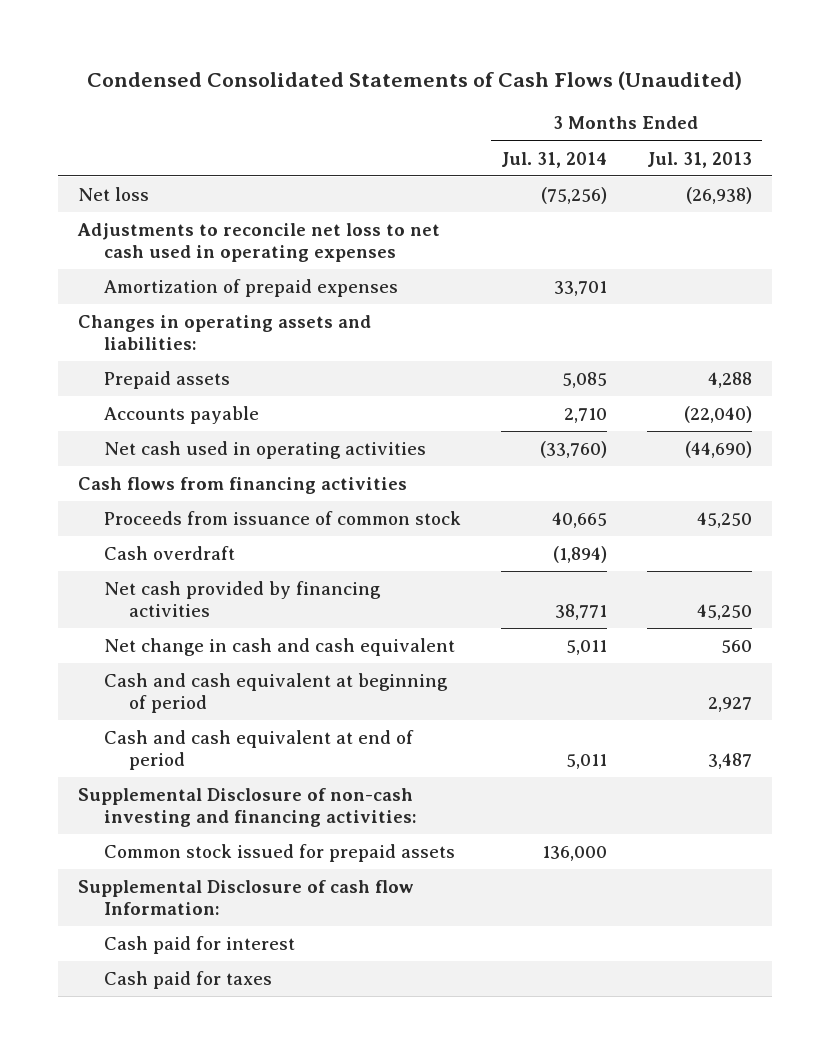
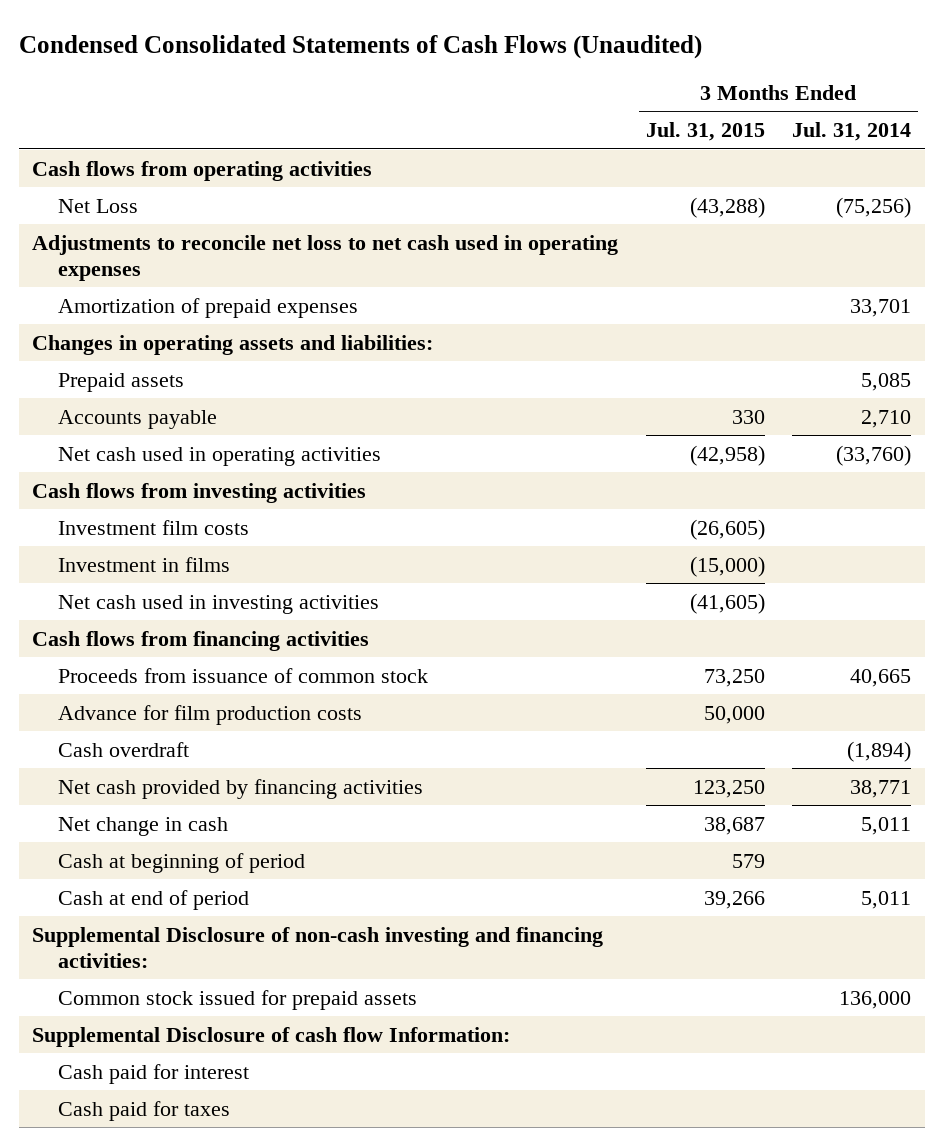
[646,151,752,168] Jul. 31, 2013 -> none
none -> [645,122,765,142] Jul. 31, 2015
none -> [32,160,373,181] Cash flows from operating activities
[78,187,150,202] Net loss -> [57,198,138,213] Net Loss
none -> [32,482,367,503] Cash flows from investing activities
none -> [57,519,249,535] Investment film costs
none -> [57,556,230,572] Investment in films
none -> [57,594,379,614] Net cash used in investing activities
none -> [57,704,362,725] Advance for film production costs
[103,638,455,657] Net change in cash and cash equivalent -> [57,816,228,836] Net change in cash
[103,673,448,714] Cash and cash equivalent at beginning of period -> [57,852,305,873] Cash at beginning of period
[103,730,414,771] Cash and cash equivalent at end of period -> [57,889,249,910] Cash at end of period

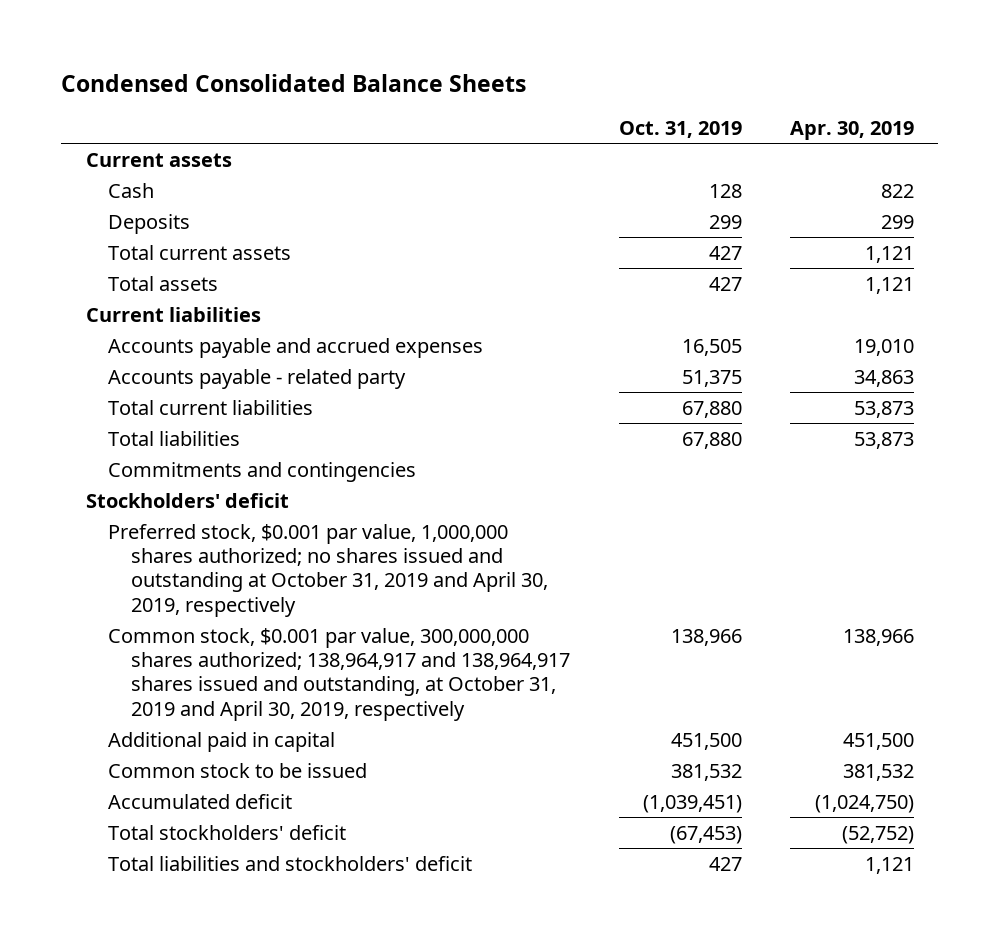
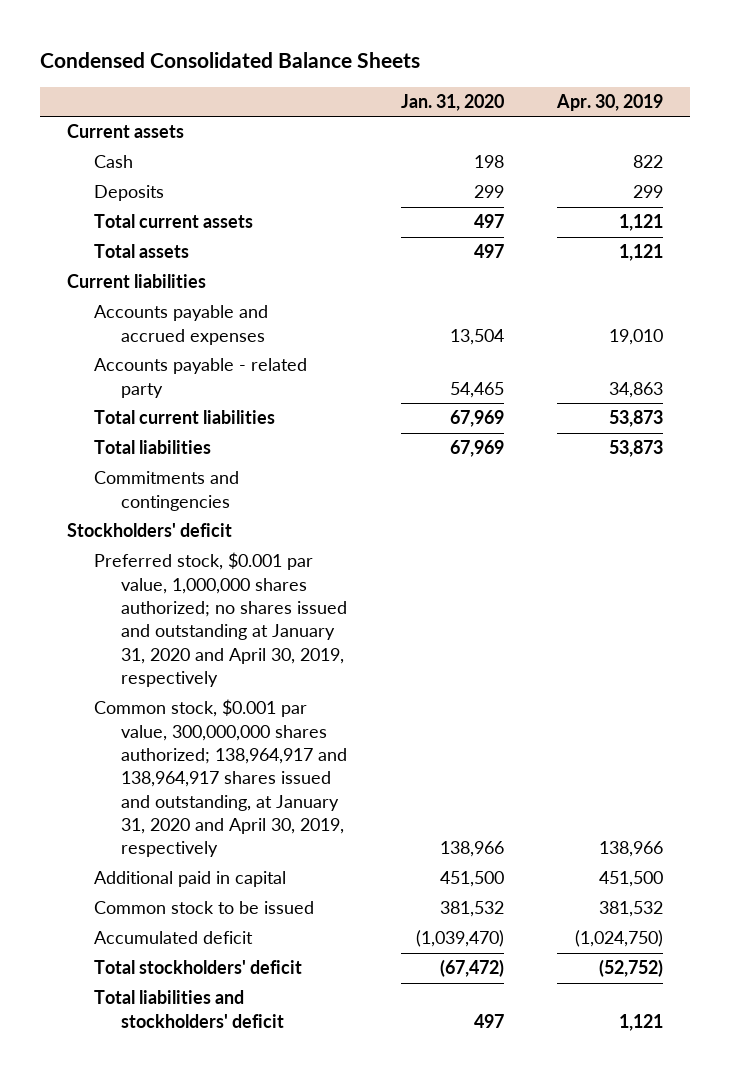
[618,120,742,138] Oct. 31, 2019 -> none
none -> [400,93,504,111] Jan. 31, 2020
[108,523,549,617] Preferred stock, $0.001 par value, 1,000,000 shares authorized; no shares issued and outstanding at October 31, 2019 and April 30, 2019, respectively -> [94,552,347,688] Preferred stock, $0.001 par value, 1,000,000 shares authorized; no shares issued and outstanding at January 31, 2020 and April 30, 2019, respectively
[108,627,571,721] Common stock, $0.001 par value, 300,000,000 shares authorized; 138,964,917 and 138,964,917 shares issued and outstanding, at October 31, 2019 and April 30, 2019, respectively -> [94,699,347,858] Common stock, $0.001 par value, 300,000,000 shares authorized; 138,964,917 and 138,964,917 shares issued and outstanding, at January 31, 2020 and April 30, 2019, respectively

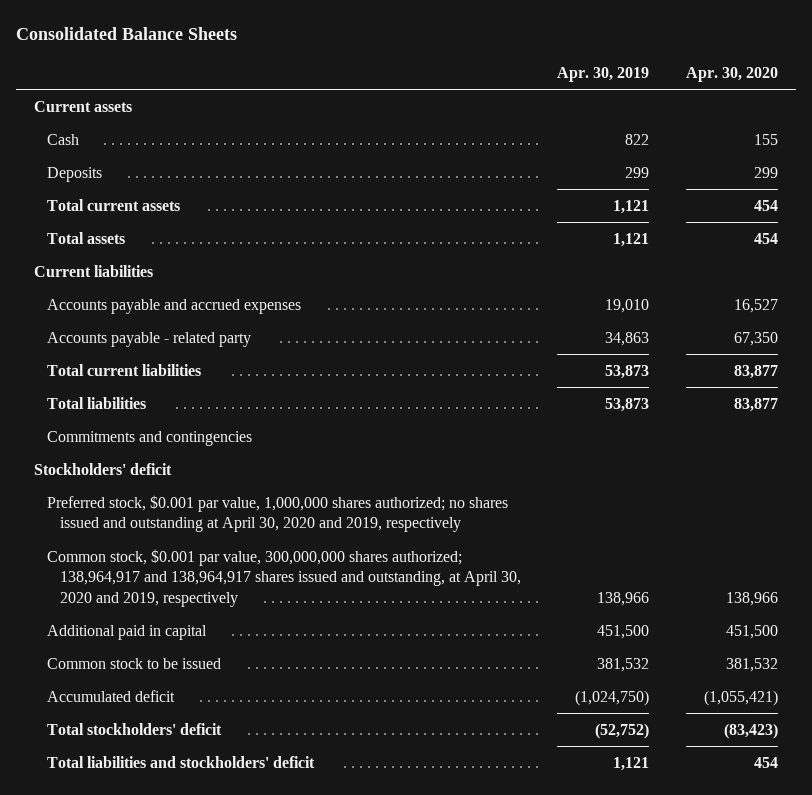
[40,52,421,69] Condensed Consolidated Balance Sheets -> [15,27,237,41] Consolidated Balance Sheets
[400,93,504,111] Jan. 31, 2020 -> none
none -> [685,66,778,82] Apr. 30, 2020
[94,552,347,688] Preferred stock, $0.001 par value, 1,000,000 shares authorized; no shares issued and outstanding at January 31, 2020 and April 30, 2019, respectively -> [46,494,508,533] Preferred stock, $0.001 par value, 1,000,000 shares authorized; no shares issued and outstanding at April 30, 2020 and 2019, respectively
[94,699,347,858] Common stock, $0.001 par value, 300,000,000 shares authorized; 138,964,917 and 138,964,917 shares issued and outstanding, at January 31, 2020 and April 30, 2019, respectively -> [46,548,521,607] Common stock, $0.001 par value, 300,000,000 shares authorized; 138,964,917 and 138,964,917 shares issued and outstanding, at April 30, 2020 and 2019, respectively

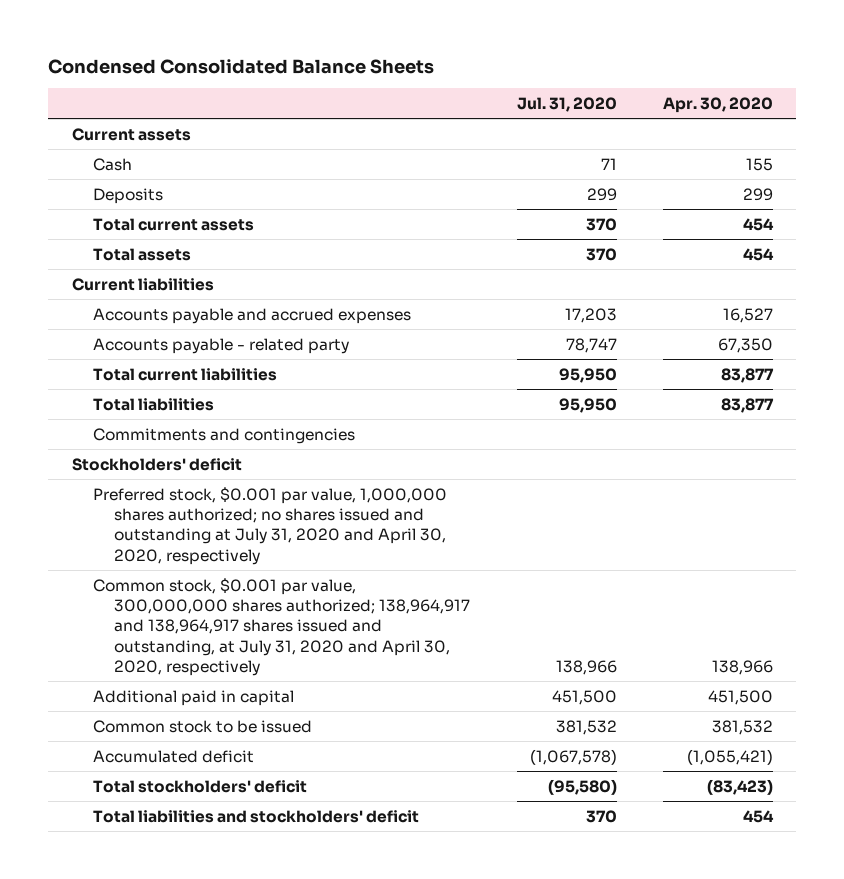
[15,27,237,41] Consolidated Balance Sheets -> [48,58,435,74] Condensed Consolidated Balance Sheets
[557,66,650,82] Apr. 30, 2019 -> none
none -> [516,97,617,113] Jul. 31, 2020
[46,494,508,533] Preferred stock, $0.001 par value, 1,000,000 shares authorized; no shares issued and outstanding at April 30, 2020 and 2019, respectively -> [92,486,447,565] Preferred stock, $0.001 par value, 1,000,000 shares authorized; no shares issued and outstanding at July 31, 2020 and April 30, 2020, respectively
[46,548,521,607] Common stock, $0.001 par value, 300,000,000 shares authorized; 138,964,917 and 138,964,917 shares issued and outstanding, at April 30, 2020 and 2019, respectively -> [92,577,471,676] Common stock, $0.001 par value, 300,000,000 shares authorized; 138,964,917 and 138,964,917 shares issued and outstanding, at July 31, 2020 and April 30, 2020, respectively

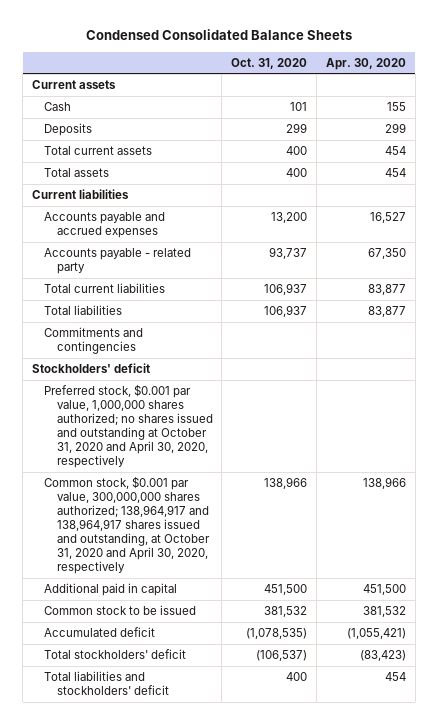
[516,97,617,113] Jul. 31, 2020 -> none
none -> [231,57,308,69] Oct. 31, 2020
[92,486,447,565] Preferred stock, $0.001 par value, 1,000,000 shares authorized; no shares issued and outstanding at July 31, 2020 and April 30, 2020, respectively -> [44,383,213,469] Preferred stock, $0.001 par value, 1,000,000 shares authorized; no shares issued and outstanding at October 31, 2020 and April 30, 2020, respectively
[92,577,471,676] Common stock, $0.001 par value, 300,000,000 shares authorized; 138,964,917 and 138,964,917 shares issued and outstanding, at July 31, 2020 and April 30, 2020, respectively -> [44,475,210,575] Common stock, $0.001 par value, 300,000,000 shares authorized; 138,964,917 and 138,964,917 shares issued and outstanding, at October 31, 2020 and April 30, 2020, respectively

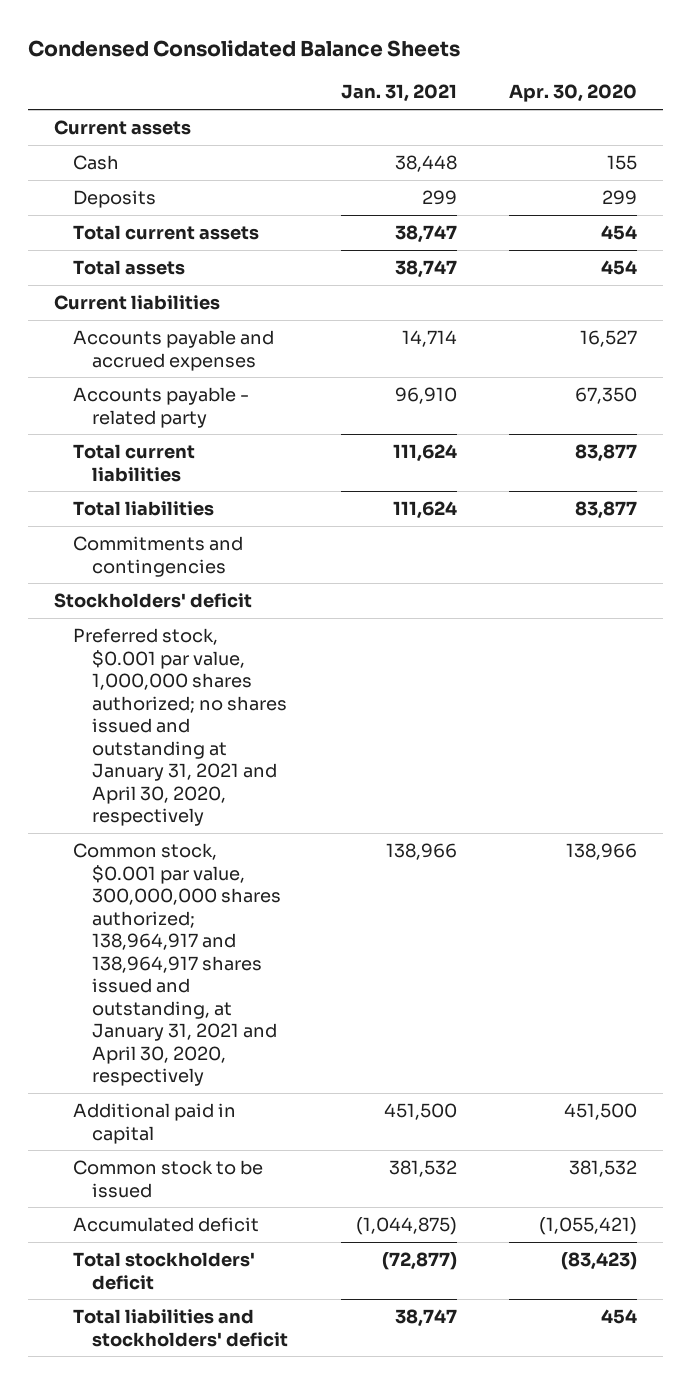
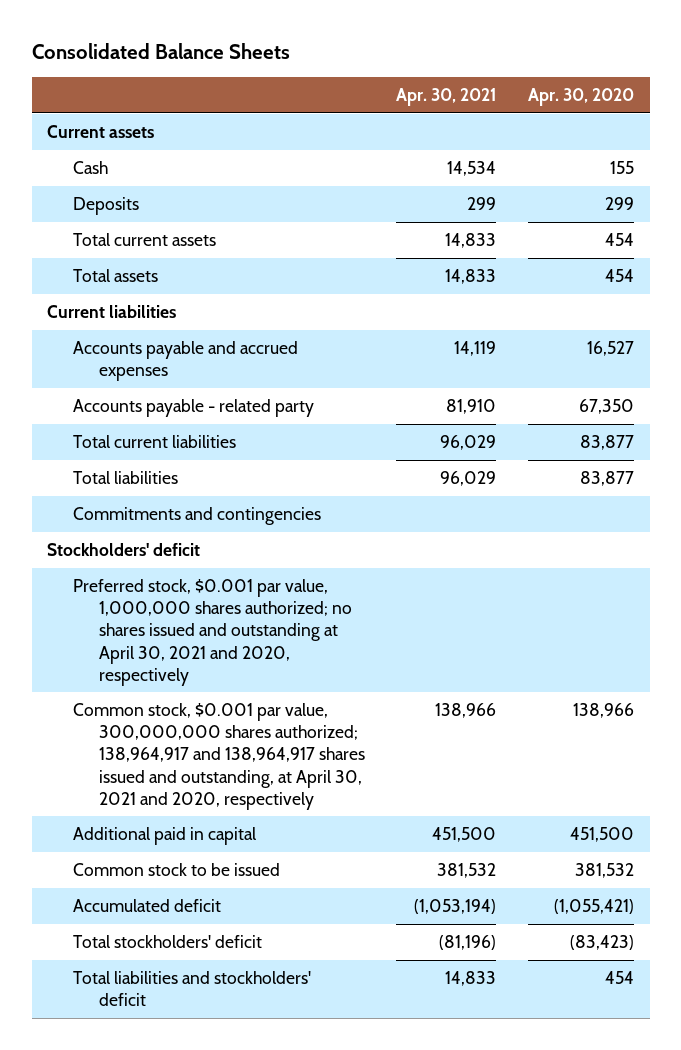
[28,40,461,58] Condensed Consolidated Balance Sheets -> [31,42,290,59] Consolidated Balance Sheets
[340,84,457,103] Jan. 31, 2021 -> none
none -> [396,87,497,106] Apr. 30, 2021
[73,628,288,827] Preferred stock, $0.001 par value, 1,000,000 shares authorized; no shares issued and outstanding at January 31, 2021 and April 30, 2020, respectively -> [72,579,352,686] Preferred stock, $0.001 par value, 1,000,000 shares authorized; no shares issued and outstanding at April 30, 2021 and 2020, respectively
[73,843,282,1087] Common stock, $0.001 par value, 300,000,000 shares authorized; 138,964,917 and 138,964,917 shares issued and outstanding, at January 31, 2021 and April 30, 2020, respectively -> [72,703,365,810] Common stock, $0.001 par value, 300,000,000 shares authorized; 138,964,917 and 138,964,917 shares issued and outstanding, at April 30, 2021 and 2020, respectively

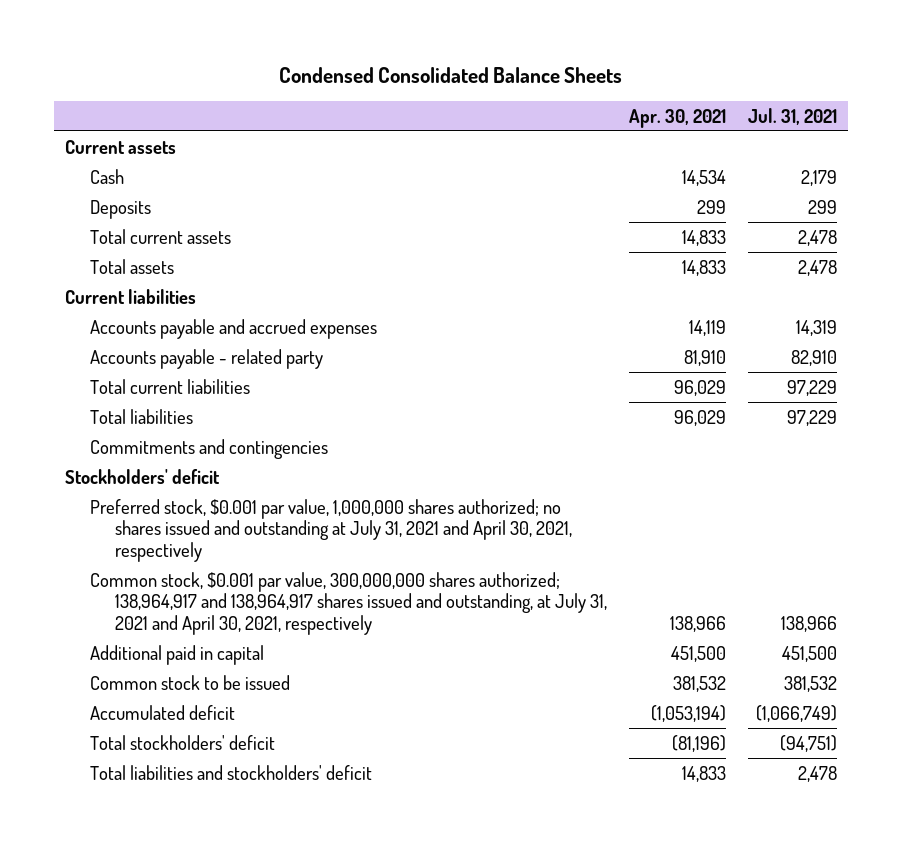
[31,42,290,59] Consolidated Balance Sheets -> [278,66,622,83] Condensed Consolidated Balance Sheets
[527,87,634,106] Apr. 30, 2020 -> none
none -> [747,107,837,125] Jul. 31, 2021
[72,579,352,686] Preferred stock, $0.001 par value, 1,000,000 shares authorized; no shares issued and outstanding at April 30, 2021 and 2020, respectively -> [90,498,573,562] Preferred stock, $0.001 par value, 1,000,000 shares authorized; no shares issued and outstanding at July 31, 2021 and April 30, 2021, respectively
[72,703,365,810] Common stock, $0.001 par value, 300,000,000 shares authorized; 138,964,917 and 138,964,917 shares issued and outstanding, at April 30, 2021 and 2020, respectively -> [90,571,608,635] Common stock, $0.001 par value, 300,000,000 shares authorized; 138,964,917 and 138,964,917 shares issued and outstanding, at July 31, 2021 and April 30, 2021, respectively

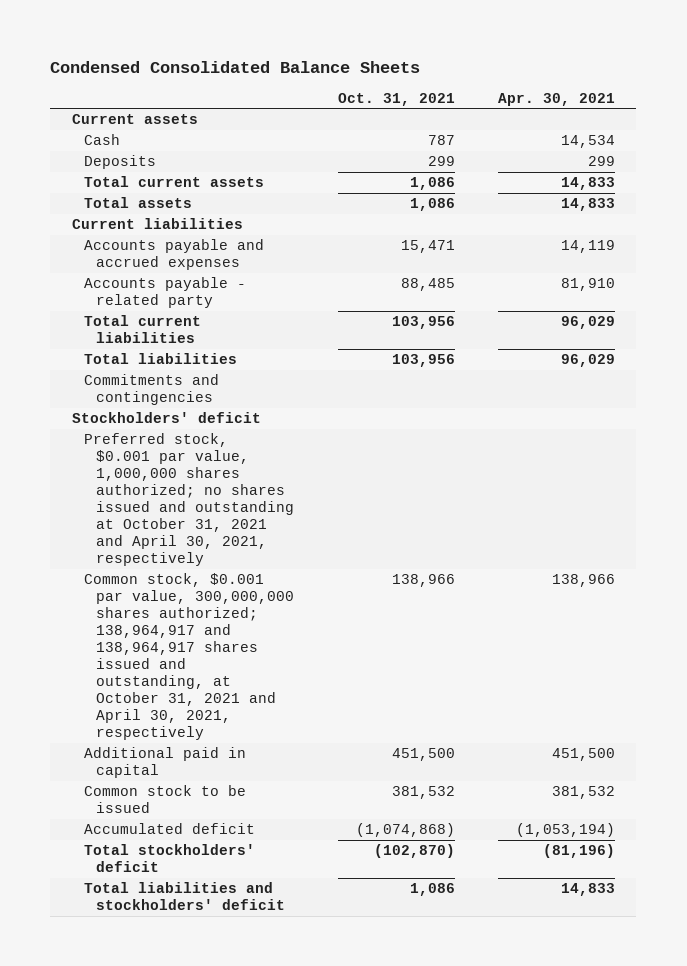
[747,107,837,125] Jul. 31, 2021 -> none
none -> [337,92,455,106] Oct. 31, 2021
[90,498,573,562] Preferred stock, $0.001 par value, 1,000,000 shares authorized; no shares issued and outstanding at July 31, 2021 and April 30, 2021, respectively -> [84,433,295,567] Preferred stock, $0.001 par value, 1,000,000 shares authorized; no shares issued and outstanding at October 31, 2021 and April 30, 2021, respectively
[90,571,608,635] Common stock, $0.001 par value, 300,000,000 shares authorized; 138,964,917 and 138,964,917 shares issued and outstanding, at July 31, 2021 and April 30, 2021, respectively -> [84,573,295,741] Common stock, $0.001 par value, 300,000,000 shares authorized; 138,964,917 and 138,964,917 shares issued and outstanding, at October 31, 2021 and April 30, 2021, respectively

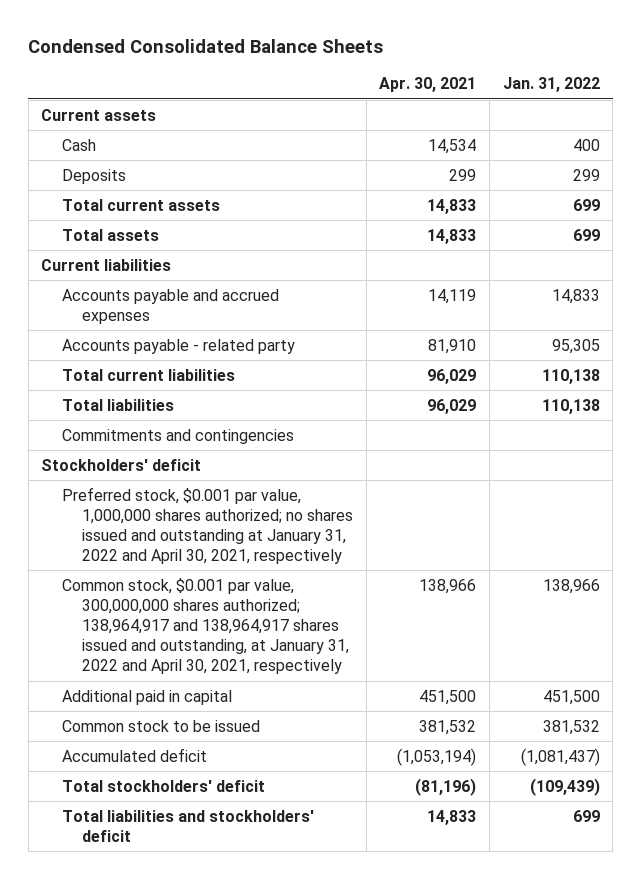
[337,92,455,106] Oct. 31, 2021 -> none
none -> [502,77,600,93] Jan. 31, 2022
[84,433,295,567] Preferred stock, $0.001 par value, 1,000,000 shares authorized; no shares issued and outstanding at October 31, 2021 and April 30, 2021, respectively -> [61,486,354,565] Preferred stock, $0.001 par value, 1,000,000 shares authorized; no shares issued and outstanding at January 31, 2022 and April 30, 2021, respectively
[84,573,295,741] Common stock, $0.001 par value, 300,000,000 shares authorized; 138,964,917 and 138,964,917 shares issued and outstanding, at October 31, 2021 and April 30, 2021, respectively -> [61,577,350,675] Common stock, $0.001 par value, 300,000,000 shares authorized; 138,964,917 and 138,964,917 shares issued and outstanding, at January 31, 2022 and April 30, 2021, respectively

